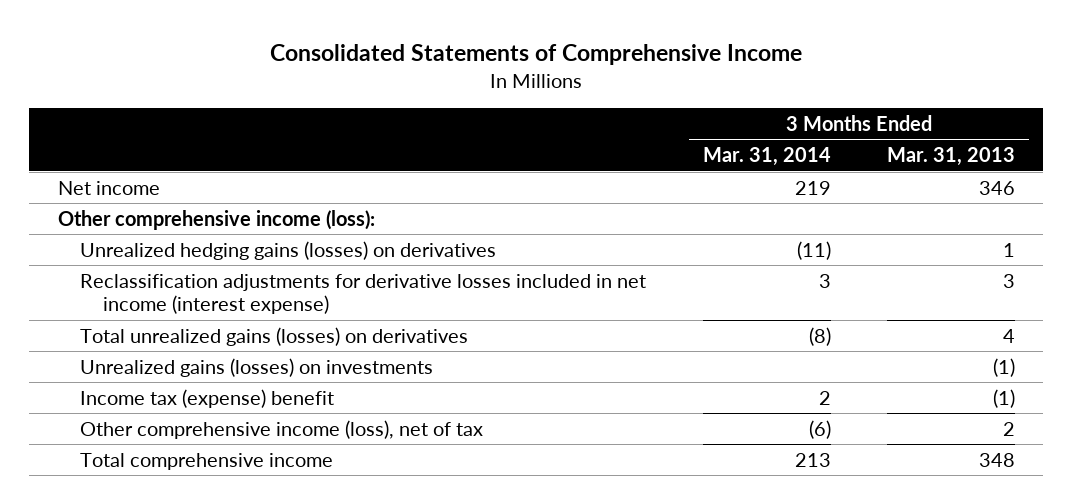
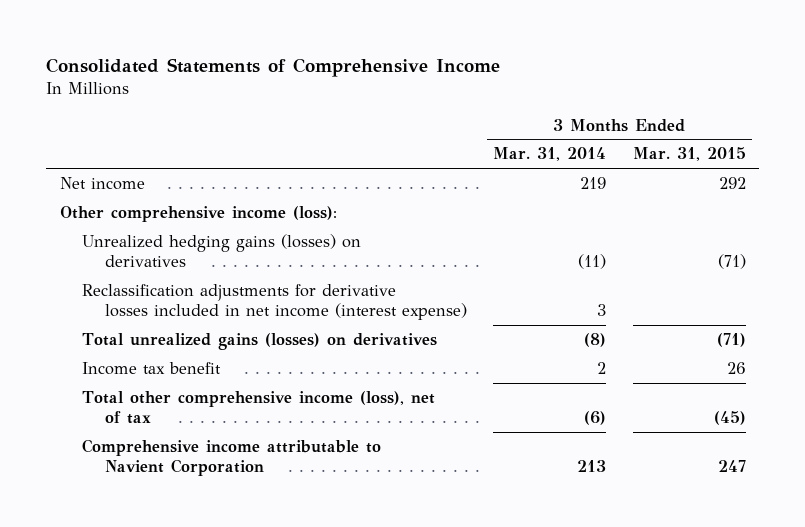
[887,147,1016,167] Mar. 31, 2013 -> none
none -> [632,147,746,162] Mar. 31, 2015
[80,357,434,377] Unrealized gains (losses) on investments -> none
[80,388,335,408] Income tax (expense) benefit -> [82,362,222,376] Income tax benefit
[80,419,484,439] Other comprehensive income (loss), net of tax -> [82,391,436,425] Total other comprehensive income (loss), net of tax
[80,452,334,470] Total comprehensive income -> [82,439,382,477] Comprehensive income attributable to Navient Corporation

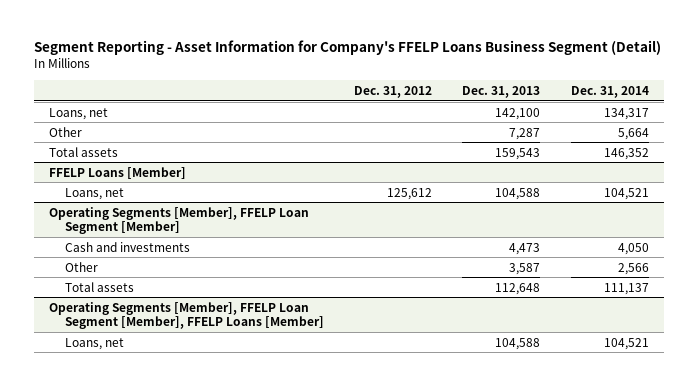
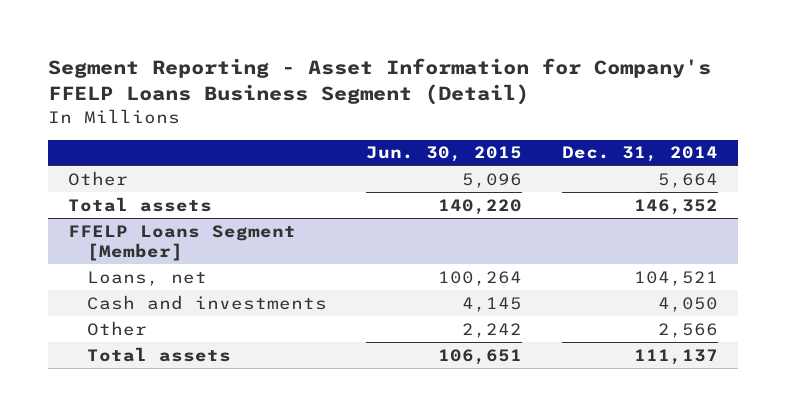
[354,85,433,98] Dec. 31, 2012 -> none
[462,85,541,98] Dec. 31, 2013 -> none
none -> [366,146,523,163] Jun. 30, 2015
[49,107,109,120] Loans, net -> none
[49,166,187,179] FFELP Loans [Member] -> [68,224,297,261] FFELP Loans Segment [Member]
[49,206,310,235] Operating Segments [Member], FFELP Loan Segment [Member] -> none
[49,301,324,330] Operating Segments [Member], FFELP Loan Segment [Member], FFELP Loans [Member] -> none
[64,337,124,350] Loans, net -> none

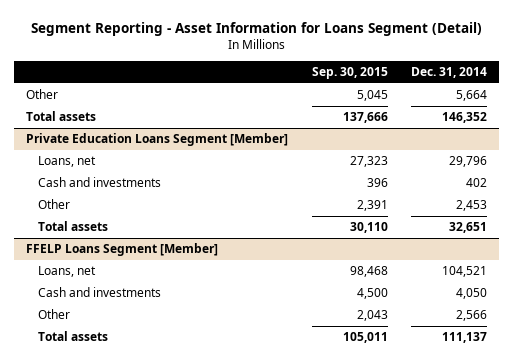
[48,58,712,106] Segment Reporting - Asset Information for Company's FFELP Loans Business Segment (Detail) -> [30,21,482,36] Segment Reporting - Asset Information for Loans Segment (Detail)
[366,146,523,163] Jun. 30, 2015 -> none
none -> [311,67,388,80] Sep. 30, 2015
none -> [26,133,289,147] Private Education Loans Segment [Member]
none -> [37,156,96,168] Loans, net
none -> [37,177,161,188] Cash and investments
none -> [37,199,70,210] Other
none -> [37,221,108,232] Total assets

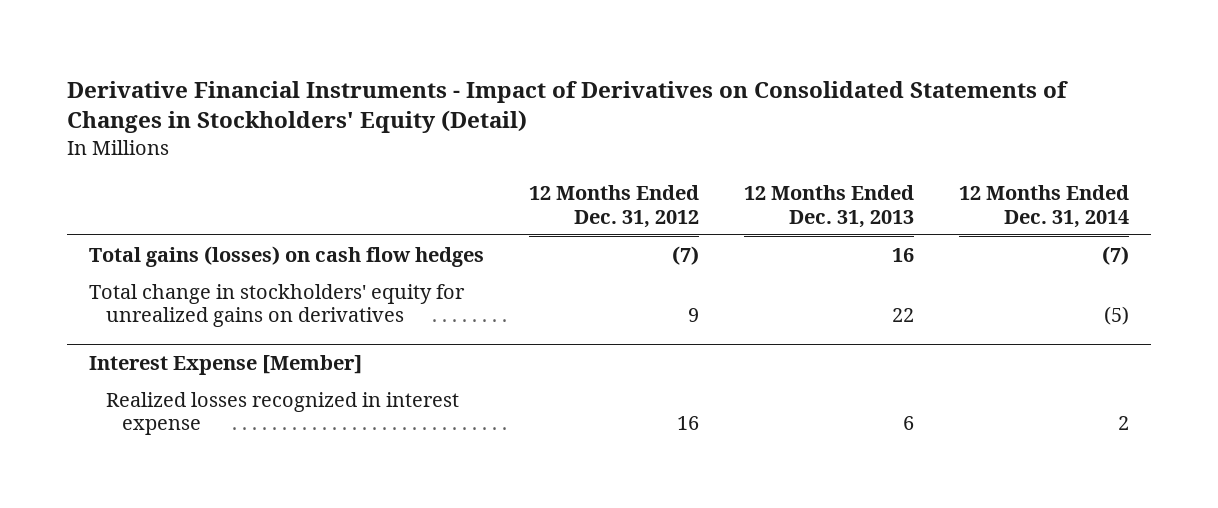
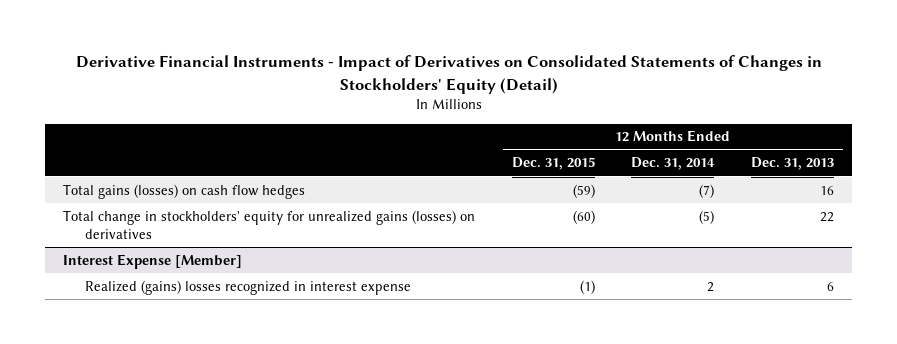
[529,185,700,228] 12 Months Ended Dec. 31, 2012 -> none
none -> [511,157,595,171] Dec. 31, 2015
[89,283,466,327] Total change in stockholders' equity for unrealized gains on derivatives -> [63,209,476,239] Total change in stockholders' equity for unrealized gains (losses) on derivatives
[105,391,459,435] Realized losses recognized in interest expense -> [84,279,411,295] Realized (gains) losses recognized in interest expense

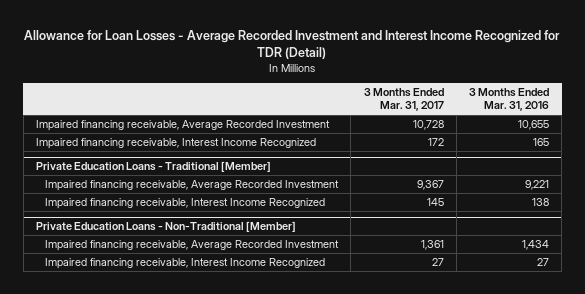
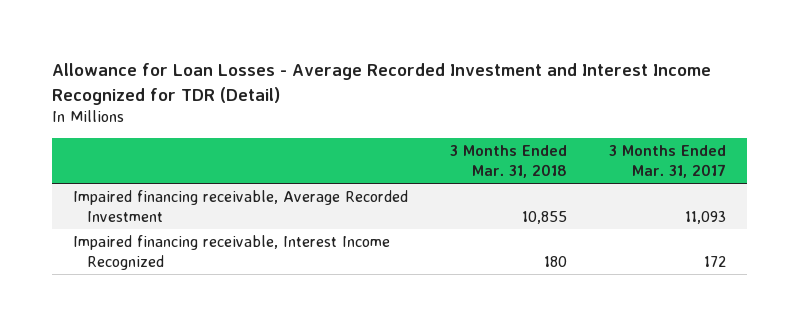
[468,88,549,112] 3 Months Ended Mar. 31, 2016 -> none
none -> [450,144,568,179] 3 Months Ended Mar. 31, 2018
[412,119,444,130] 10,728 -> [685,211,727,225] 11,093
[35,161,271,173] Private Education Loans - Traditional [Member] -> none
[45,179,340,191] Impaired financing receivable, Average Recorded Investment -> none
[45,197,326,209] Impaired financing receivable, Interest Income Recognized -> none
[35,221,296,233] Private Education Loans - Non-Traditional [Member] -> none
[45,239,340,251] Impaired financing receivable, Average Recorded Investment -> none
[45,257,326,269] Impaired financing receivable, Interest Income Recognized -> none

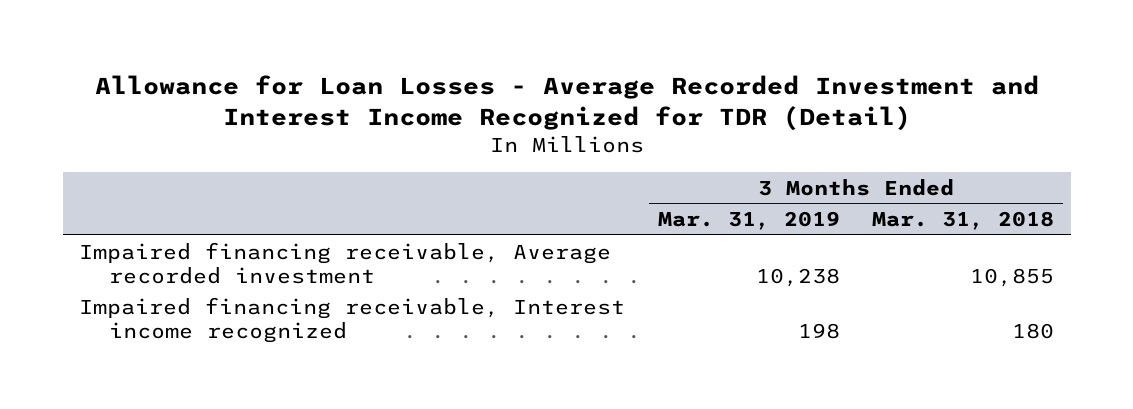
[609,144,727,179] 3 Months Ended Mar. 31, 2017 -> none
none -> [657,211,840,231] Mar. 31, 2019
[73,189,409,223] Impaired financing receivable, Average Recorded Investment -> [78,241,611,284] Impaired financing receivable, Average recorded investment
[73,234,391,271] Impaired financing receivable, Interest Income Recognized -> [78,296,625,343] Impaired financing receivable, Interest income recognized

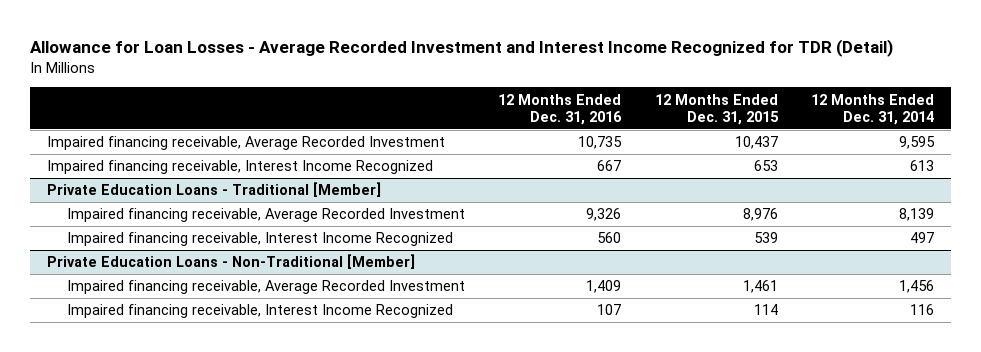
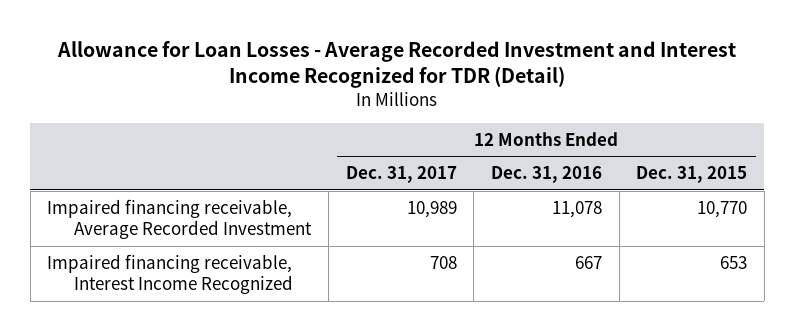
[811,93,935,125] 12 Months Ended Dec. 31, 2014 -> none
none -> [345,166,457,184] Dec. 31, 2017
[578,136,623,150] 10,735 -> [551,200,602,218] 11,078
[734,136,778,150] 10,437 -> [697,200,748,218] 10,770
[46,182,381,198] Private Education Loans - Traditional [Member] -> none
[66,208,465,223] Impaired financing receivable, Average Recorded Investment -> none
[66,232,453,247] Impaired financing receivable, Interest Income Recognized -> none
[46,254,415,270] Private Education Loans - Non-Traditional [Member] -> none
[66,280,465,295] Impaired financing receivable, Average Recorded Investment -> none
[66,304,453,319] Impaired financing receivable, Interest Income Recognized -> none

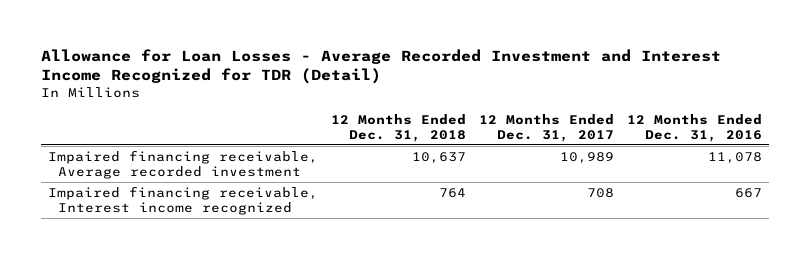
[636,166,748,184] Dec. 31, 2015 -> none
none -> [331,113,467,143] 12 Months Ended Dec. 31, 2018
[47,198,313,240] Impaired financing receivable, Average Recorded Investment -> [47,149,318,179] Impaired financing receivable, Average recorded investment
[47,253,294,295] Impaired financing receivable, Interest Income Recognized -> [47,185,318,215] Impaired financing receivable, Interest income recognized

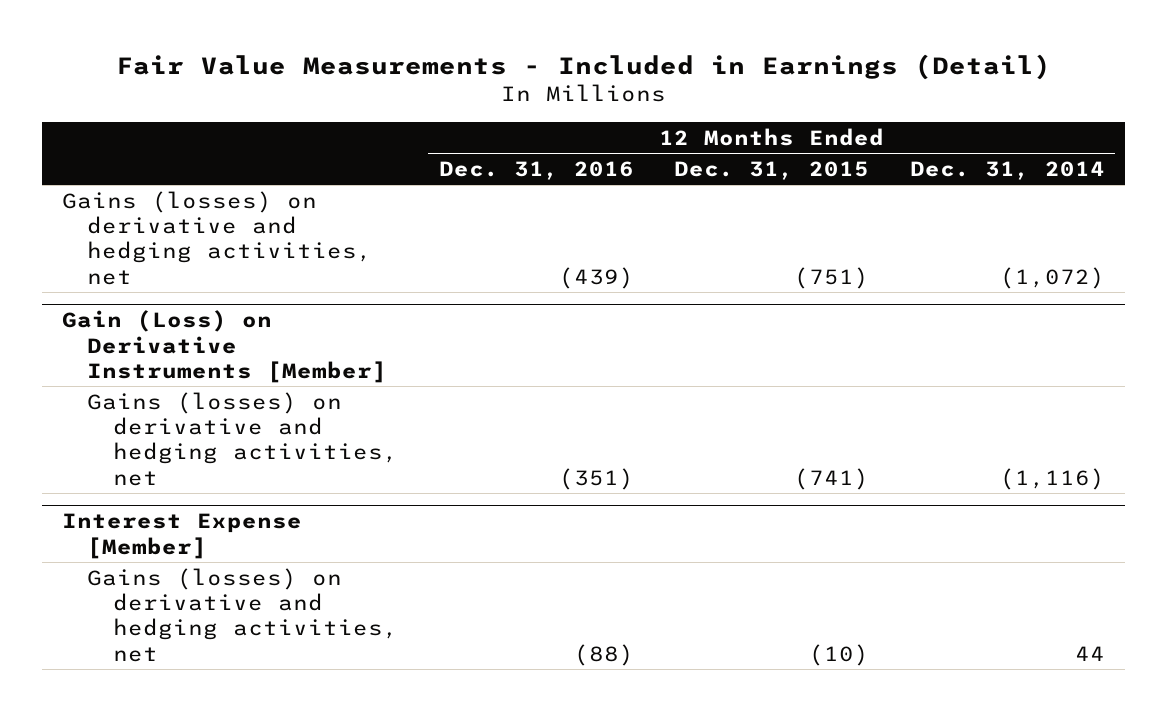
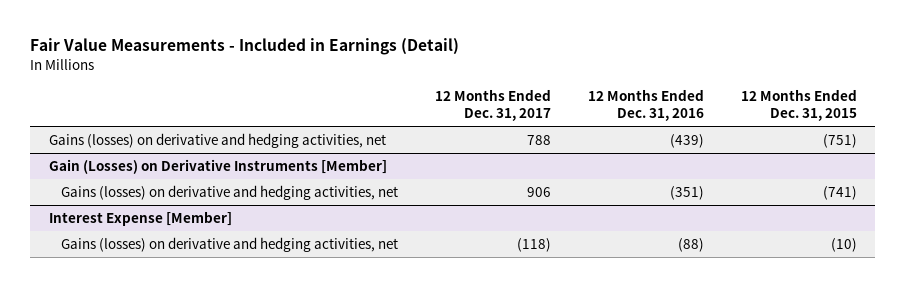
[910,160,1106,180] Dec. 31, 2014 -> none
none -> [435,89,552,122] 12 Months Ended Dec. 31, 2017
[62,310,388,384] Gain (Loss) on Derivative Instruments [Member] -> [48,159,387,175] Gain (Losses) on Derivative Instruments [Member]

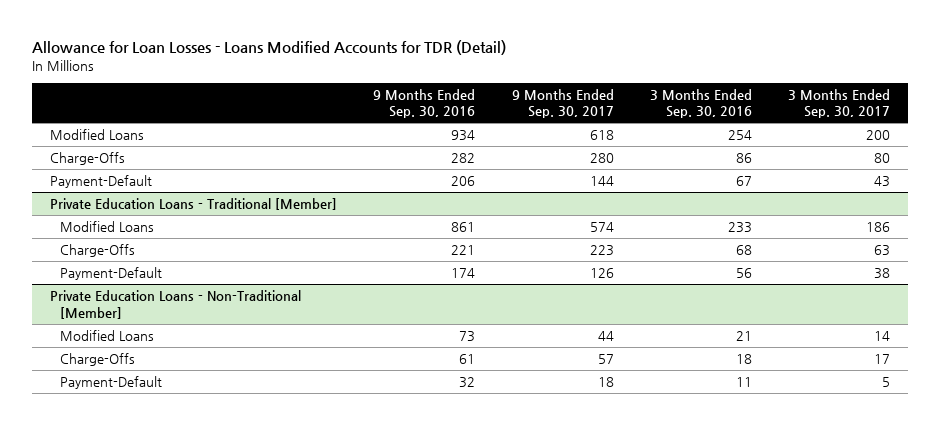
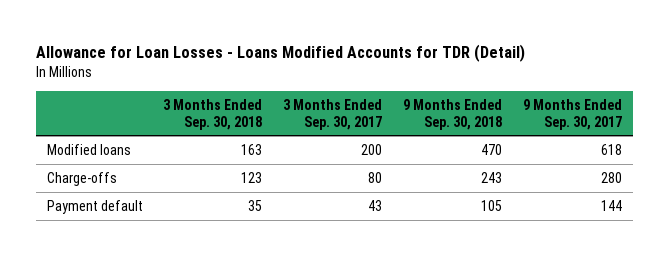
[373,88,476,119] 9 Months Ended Sep. 30, 2016 -> none
[649,88,752,119] 3 Months Ended Sep. 30, 2016 -> none
none -> [163,98,263,130] 3 Months Ended Sep. 30, 2018
none -> [403,98,503,130] 9 Months Ended Sep. 30, 2018
[50,198,338,211] Private Education Loans - Traditional [Member] -> none
[60,221,155,233] Modified Loans -> none
[60,244,136,258] Charge-Offs -> none
[60,267,163,281] Payment-Default -> none
[50,290,302,319] Private Education Loans - Non-Traditional [Member] -> none
[60,330,155,342] Modified Loans -> none
[60,353,136,367] Charge-Offs -> none
[60,376,163,390] Payment-Default -> none
[50,129,145,141] Modified Loans -> [46,143,131,155] Modified loans
[50,152,126,166] Charge-Offs -> [46,171,117,186] Charge-offs
[50,175,153,189] Payment-Default -> [46,199,143,214] Payment default

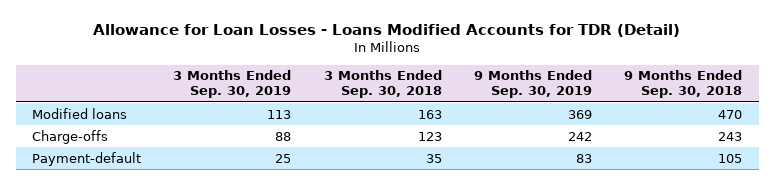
[283,98,383,130] 3 Months Ended Sep. 30, 2017 -> none
[523,98,623,130] 9 Months Ended Sep. 30, 2017 -> none
none -> [173,70,292,99] 3 Months Ended Sep. 30, 2019
none -> [474,70,593,99] 9 Months Ended Sep. 30, 2019
[46,199,143,214] Payment default -> [31,151,141,166] Payment-default

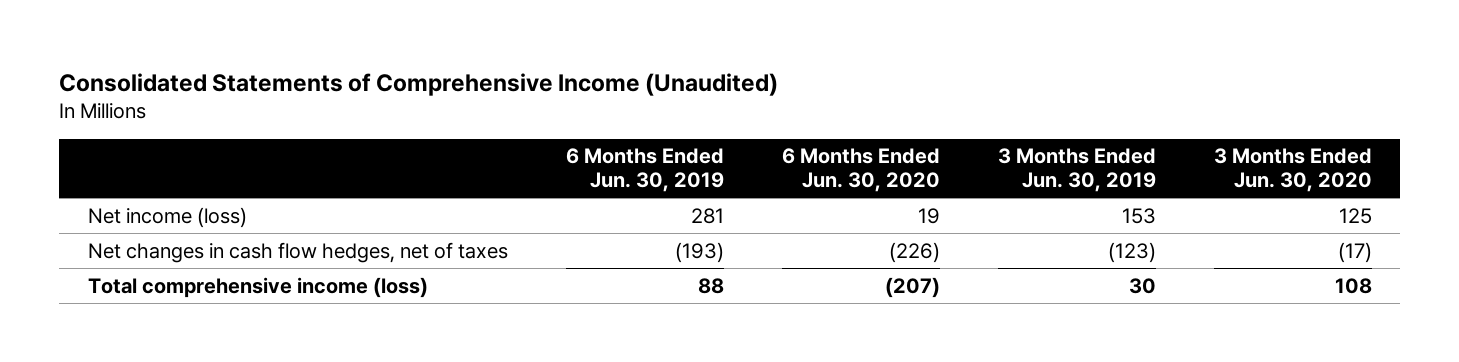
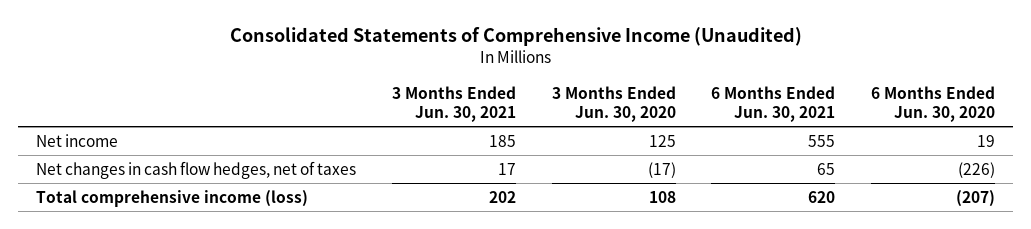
[565,148,724,193] 6 Months Ended Jun. 30, 2019 -> none
[997,148,1156,193] 3 Months Ended Jun. 30, 2019 -> none
none -> [391,85,516,122] 3 Months Ended Jun. 30, 2021
none -> [711,85,836,122] 6 Months Ended Jun. 30, 2021
[87,206,247,228] Net income (loss) -> [36,133,119,147] Net income

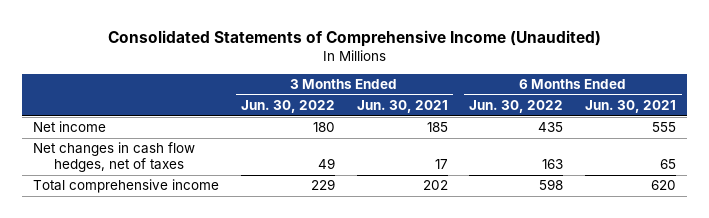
[551,85,676,122] 3 Months Ended Jun. 30, 2020 -> none
[871,85,996,122] 6 Months Ended Jun. 30, 2020 -> none
none -> [241,100,336,114] Jun. 30, 2022
none -> [469,100,564,114] Jun. 30, 2022
[36,189,309,207] Total comprehensive income (loss) -> [33,179,220,194] Total comprehensive income

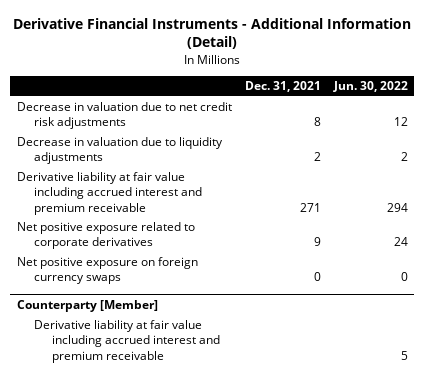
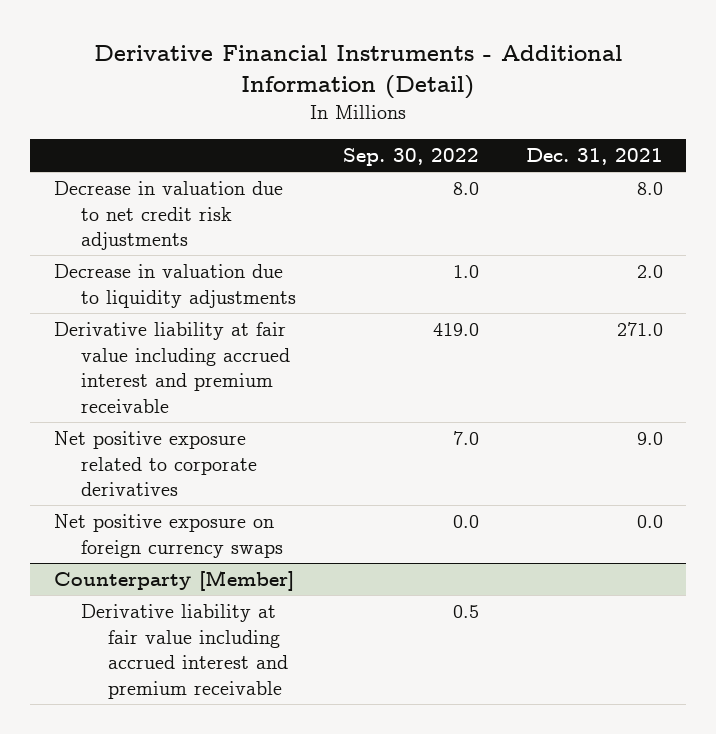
[332,80,408,92] Jun. 30, 2022 -> none
none -> [342,148,479,167] Sep. 30, 2022
[313,117,321,127] 8 -> [636,181,663,195] 8.0
[313,152,321,162] 2 -> [636,264,663,278] 2.0
[299,202,321,212] 271 -> [616,321,663,336] 271.0
[313,237,321,247] 9 -> [636,431,663,445] 9.0
[313,272,321,282] 0 -> [636,514,663,528] 0.0

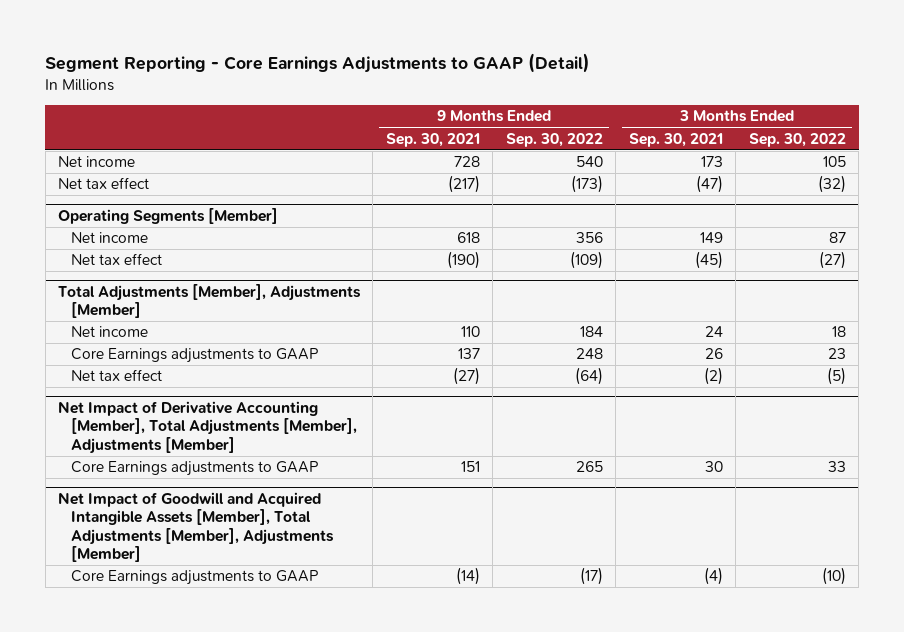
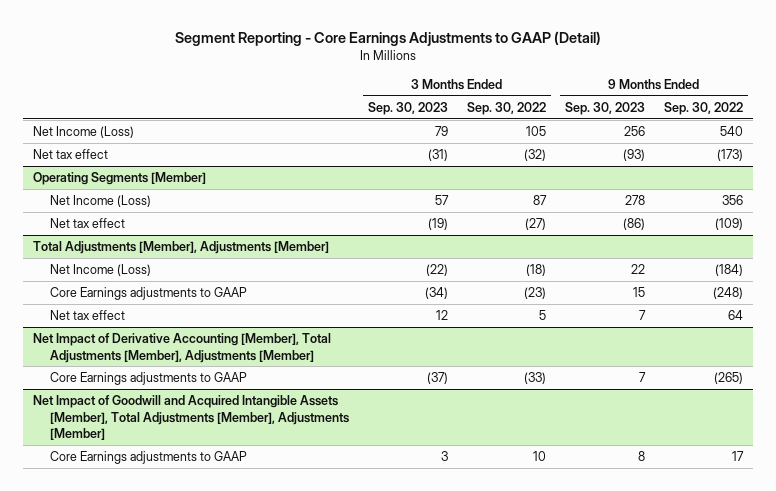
[385,132,480,147] Sep. 30, 2021 -> none
[628,132,723,147] Sep. 30, 2021 -> none
none -> [367,101,448,115] Sep. 30, 2023
none -> [565,101,646,115] Sep. 30, 2023
[57,156,135,168] Net income -> [32,126,134,139] Net Income (Loss)
[71,232,149,244] Net income -> [49,195,151,208] Net Income (Loss)
[71,326,149,338] Net income -> [49,264,151,277] Net Income (Loss)
[579,326,603,338] 184 -> [715,264,744,277] (184)
[831,326,846,338] 18 -> [526,264,547,277] (18)
[575,348,603,360] 248 -> [713,287,744,300] (248)
[827,348,846,360] 23 -> [524,287,547,300] (23)
[574,367,603,386] (64) -> [728,310,744,321] 64
[826,367,846,386] (5) -> [539,310,547,321] 5
[575,461,603,473] 265 -> [714,372,744,385] (265)
[827,461,846,473] 33 -> [524,372,547,385] (33)
[579,567,603,586] (17) -> [732,451,745,462] 17
[821,567,846,586] (10) -> [533,451,547,462] 10

